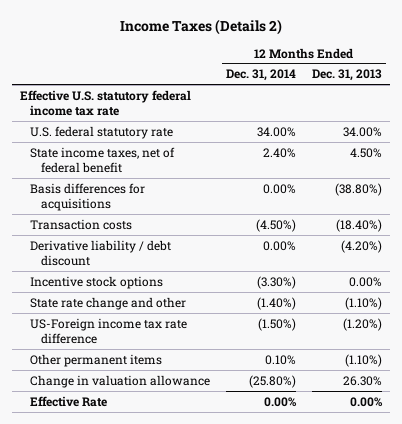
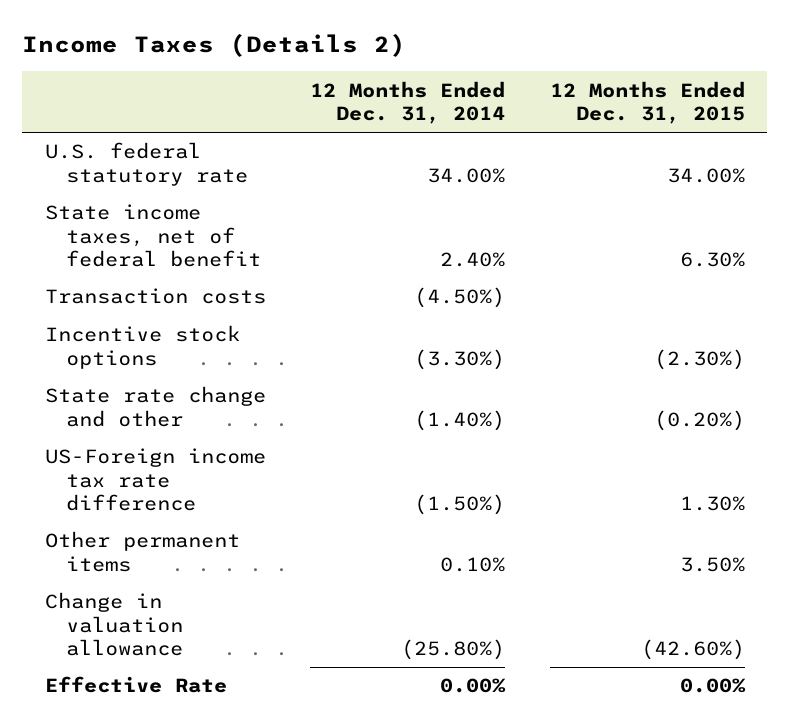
[312,69,383,82] Dec. 31, 2013 -> none
none -> [549,80,745,124] 12 Months Ended Dec. 31, 2015
[20,89,192,117] Effective U.S. statutory federal income tax rate -> none
[30,182,146,212] Basis differences for acquisitions -> none
[30,239,172,267] Derivative liability / debt discount -> none

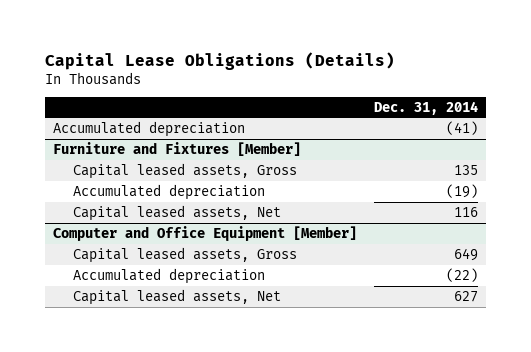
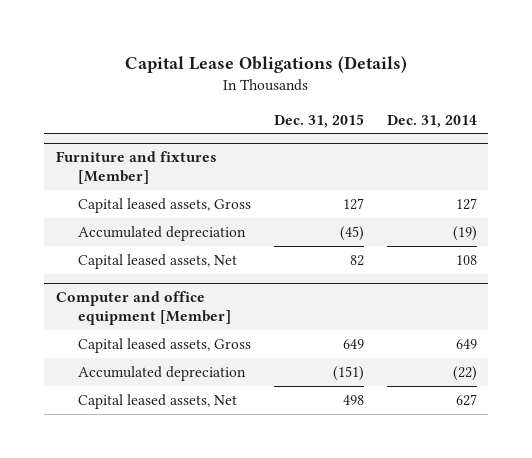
none -> [273,113,364,128] Dec. 31, 2015
[53,120,246,137] Accumulated depreciation -> none
[53,141,302,156] Furniture and Fixtures [Member] -> [55,151,217,184] Furniture and fixtures [Member]
[453,164,478,175] 135 -> [455,197,477,210] 127
[453,206,478,217] 116 -> [455,254,477,265] 108
[53,225,358,241] Computer and Office Equipment [Member] -> [55,291,231,325] Computer and office equipment [Member]

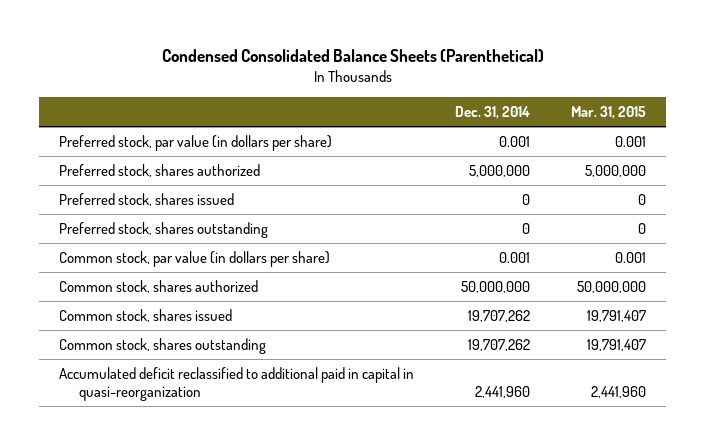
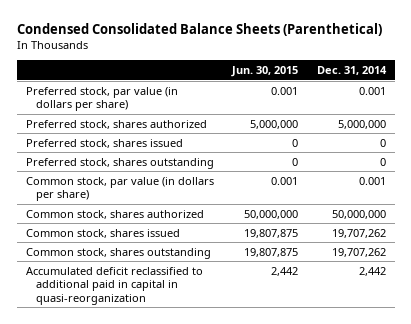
[570,106,646,120] Mar. 31, 2015 -> none
none -> [231,65,299,77] Jun. 30, 2015
[475,386,531,399] 2,441,960 -> [358,266,386,276] 2,442

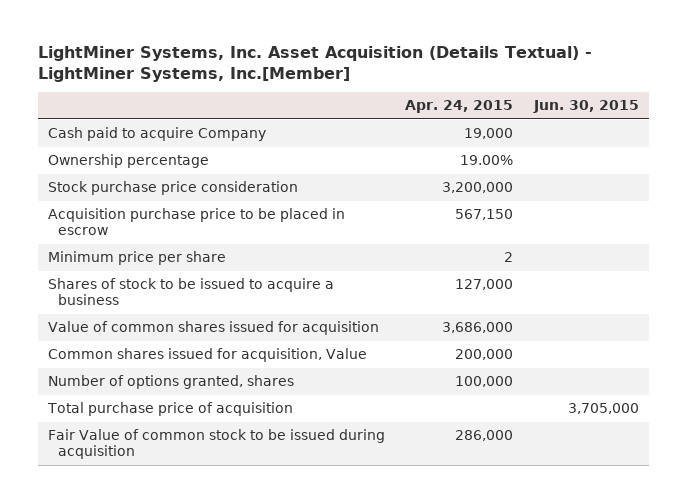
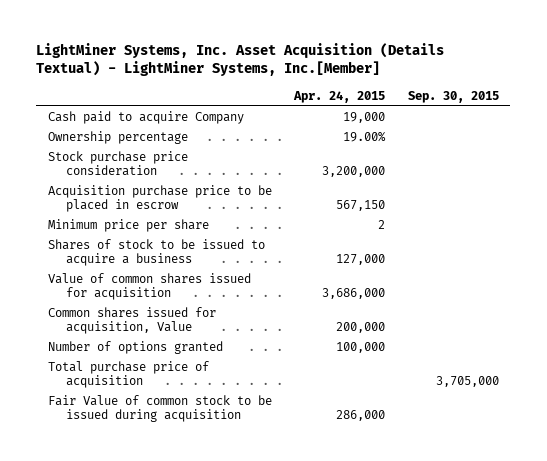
[532,100,639,114] Jun. 30, 2015 -> none
none -> [408,90,500,103] Sep. 30, 2015
[47,375,294,390] Number of options granted, shares -> [47,341,223,355] Number of options granted

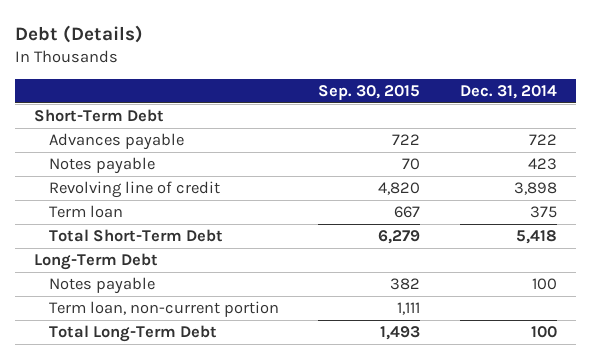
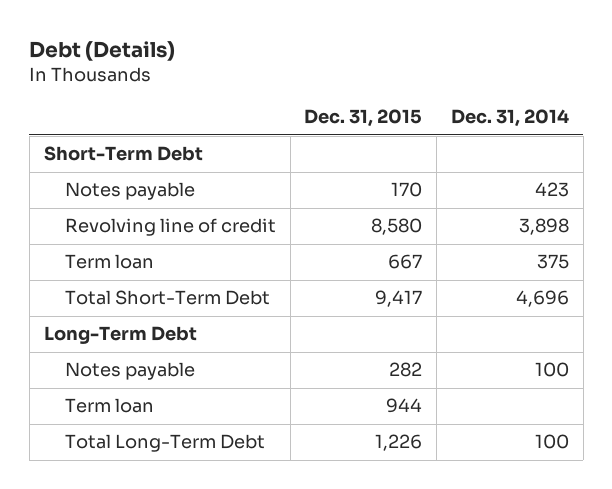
[318,84,421,100] Sep. 30, 2015 -> none
none -> [304,109,423,128] Dec. 31, 2015
[49,133,185,151] Advances payable -> none
[515,230,557,245] 5,418 -> [515,290,569,308] 4,696
[49,301,280,318] Term loan, non-current portion -> [64,398,154,414] Term loan

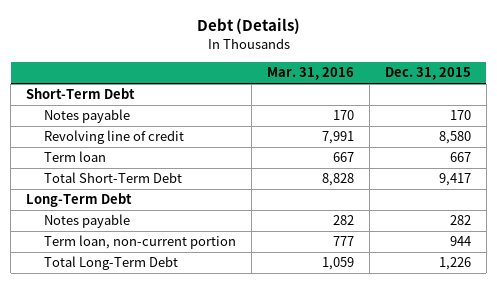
[450,109,569,128] Dec. 31, 2014 -> none
none -> [266,67,354,81] Mar. 31, 2016
[64,398,154,414] Term loan -> [43,235,236,250] Term loan, non-current portion

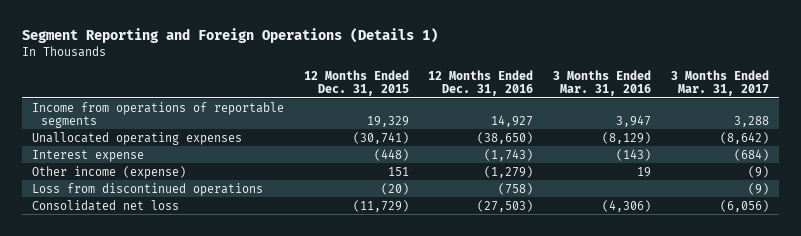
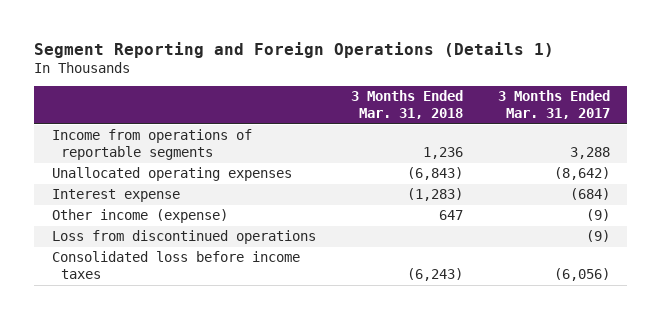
[303,69,409,97] 12 Months Ended Dec. 31, 2015 -> none
[428,69,534,97] 12 Months Ended Dec. 31, 2016 -> none
[553,69,652,97] 3 Months Ended Mar. 31, 2016 -> none
none -> [350,90,463,119] 3 Months Ended Mar. 31, 2018
[31,199,179,211] Consolidated net loss -> [51,251,300,280] Consolidated loss before income taxes

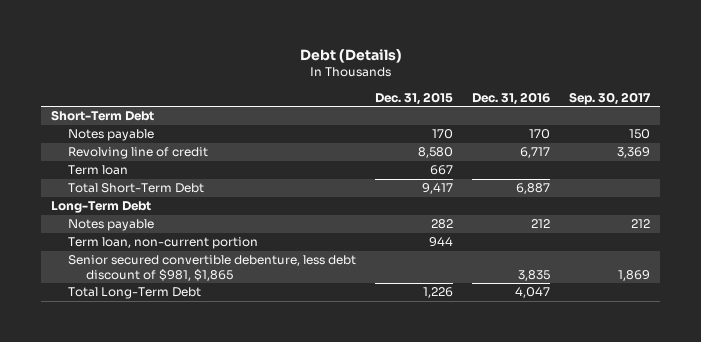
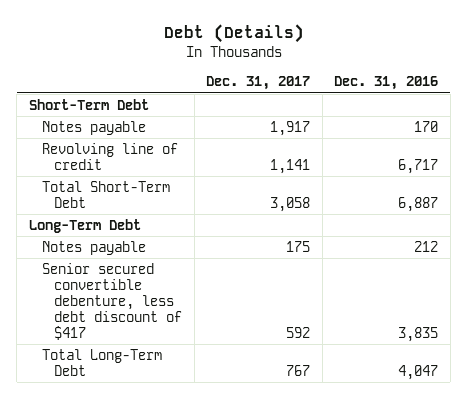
[375,91,454,105] Dec. 31, 2015 -> none
[569,91,652,105] Sep. 30, 2017 -> none
none -> [206,76,311,91] Dec. 31, 2017
[68,165,129,176] Term loan -> none
[68,237,259,250] Term loan, non-current portion -> none
[68,255,357,281] Senior secured convertible debenture, less debt discount of $981, $1,865 -> [41,262,183,340] Senior secured convertible debenture, less debt discount of $417

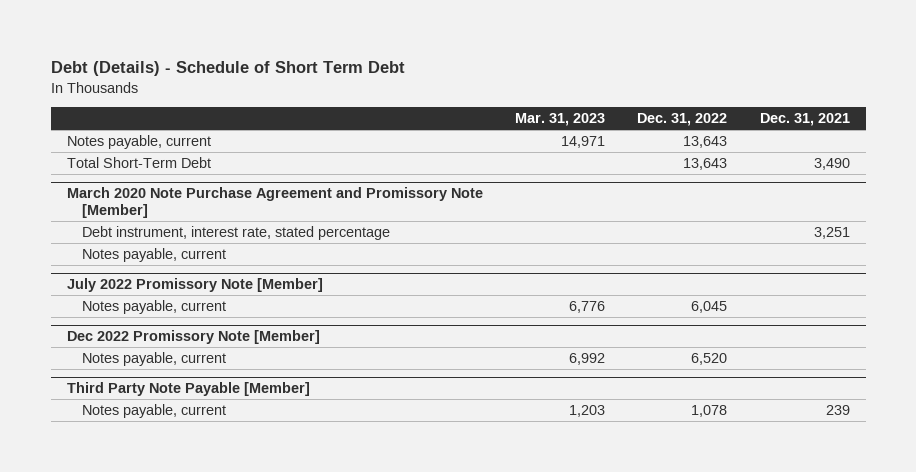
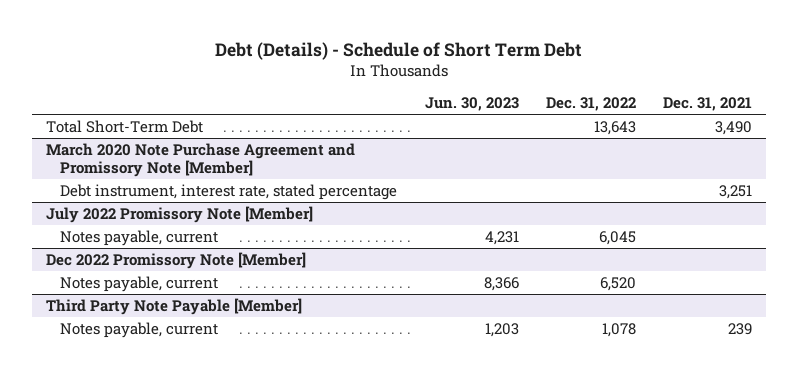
[514,113,605,127] Mar. 31, 2023 -> none
none -> [424,97,519,112] Jun. 30, 2023
[66,134,211,149] Notes payable, current -> none
[81,247,226,262] Notes payable, current -> none

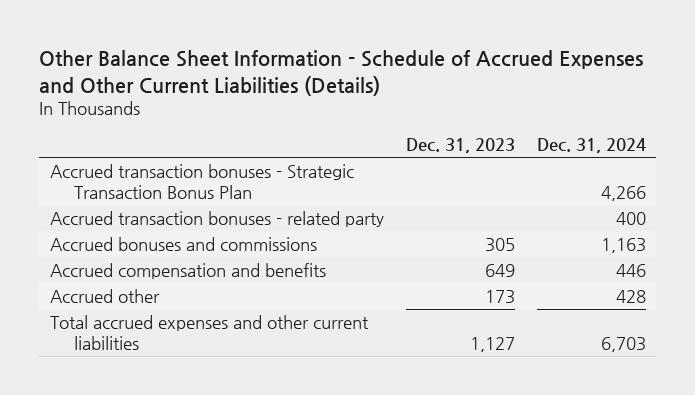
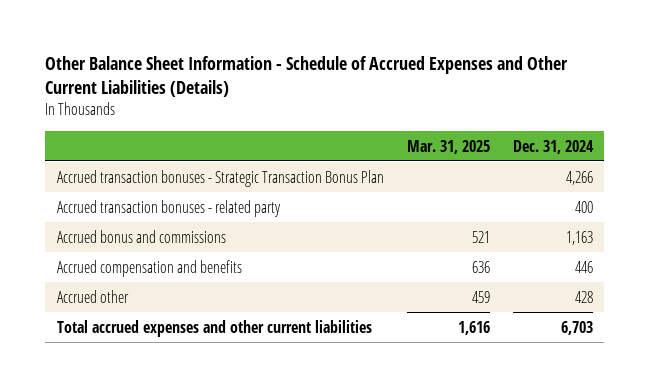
[405,138,515,154] Dec. 31, 2023 -> none
none -> [406,139,490,154] Mar. 31, 2025
[49,236,317,251] Accrued bonuses and commissions -> [56,229,226,243] Accrued bonus and commissions

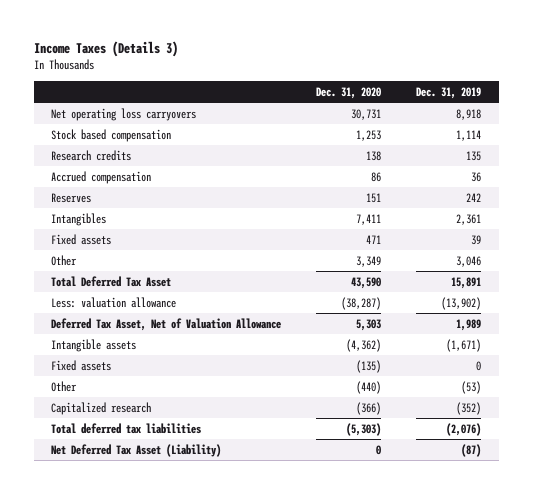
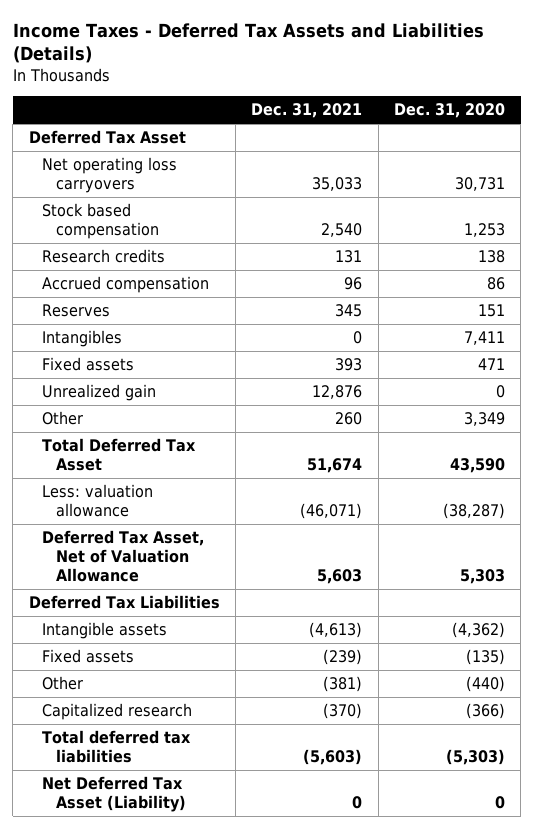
[33,40,178,57] Income Taxes (Details 3) -> [12,22,484,64] Income Taxes - Deferred Tax Assets and Liabilities (Details)
[416,86,482,99] Dec. 31, 2019 -> none
none -> [251,103,363,119] Dec. 31, 2021
none -> [28,130,186,145] Deferred Tax Asset
none -> [42,384,157,402] Unrealized gain
none -> [28,595,220,610] Deferred Tax Liabilities

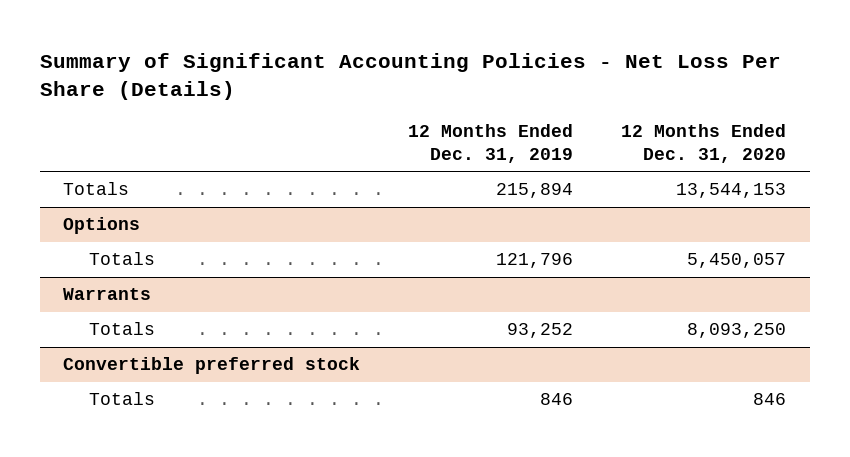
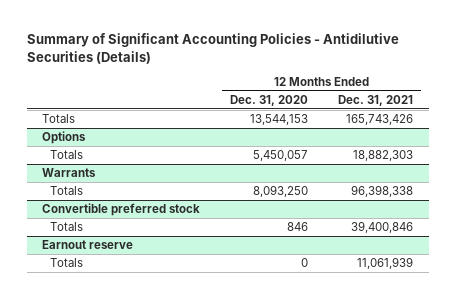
[39,52,781,100] Summary of Significant Accounting Policies - Net Loss Per Share (Details) -> [26,33,399,64] Summary of Significant Accounting Policies - Antidilutive Securities (Details)
[408,124,574,164] 12 Months Ended Dec. 31, 2019 -> none
none -> [338,94,414,106] Dec. 31, 2021
none -> [41,240,133,250] Earnout reserve
none -> [50,258,84,268] Totals

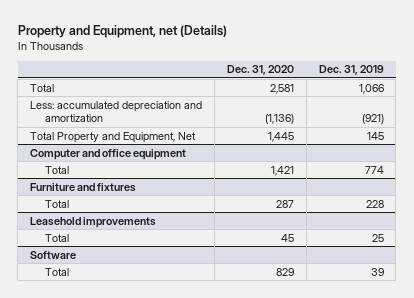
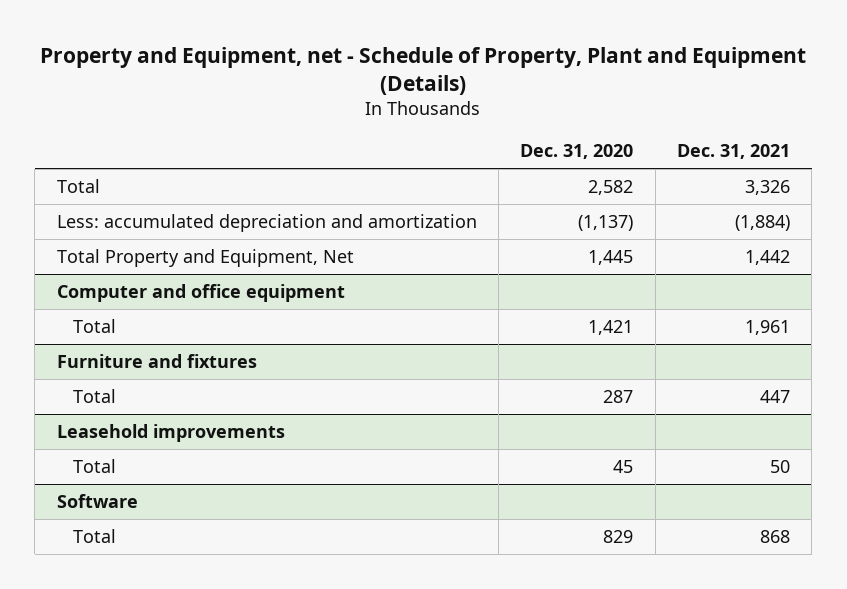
[17,24,227,38] Property and Equipment, net (Details) -> [40,47,807,96] Property and Equipment, net - Schedule of Property, Plant and Equipment (Details)
[318,65,384,76] Dec. 31, 2019 -> none
none -> [677,144,791,160] Dec. 31, 2021
[269,83,294,94] 2,581 -> [588,179,634,195] 2,582
[264,114,294,125] (1,136) -> [578,214,634,231] (1,137)

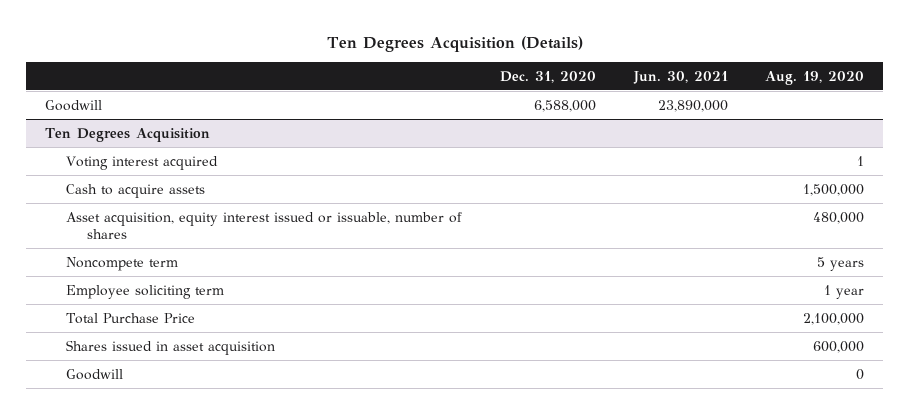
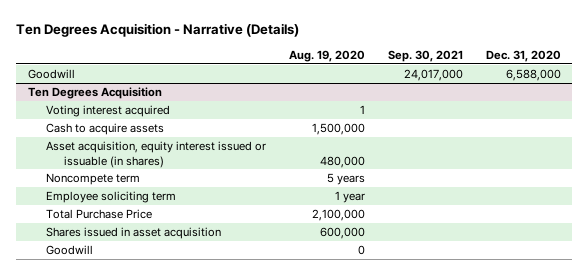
[326,35,583,52] Ten Degrees Acquisition (Details) -> [16,23,300,38] Ten Degrees Acquisition - Narrative (Details)
[632,70,728,84] Jun. 30, 2021 -> none
none -> [387,50,463,63] Sep. 30, 2021
[65,211,462,239] Asset acquisition, equity interest issued or issuable, number of shares -> [45,141,266,168] Asset acquisition, equity interest issued or issuable (in shares)

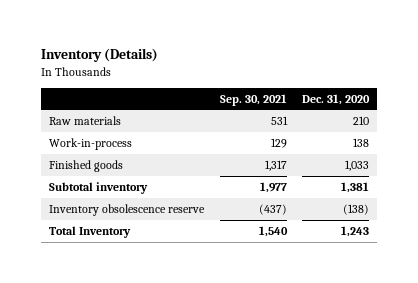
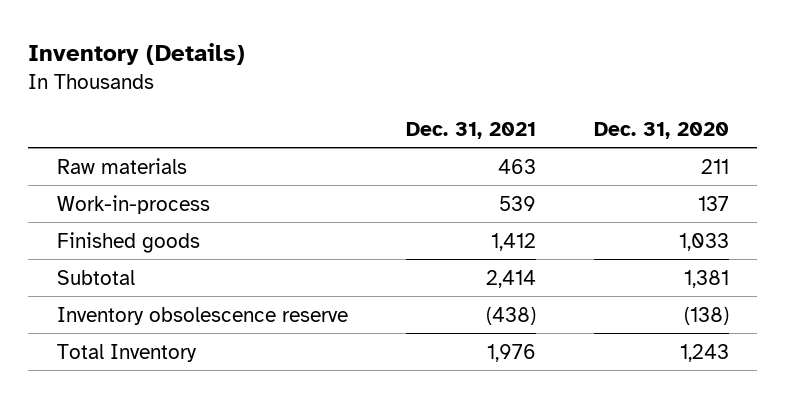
[219,93,287,106] Sep. 30, 2021 -> none
none -> [405,121,536,139] Dec. 31, 2021
[353,115,370,125] 210 -> [700,158,729,174] 211
[353,137,370,147] 138 -> [697,195,729,211] 137
[48,181,148,194] Subtotal inventory -> [57,269,136,285] Subtotal

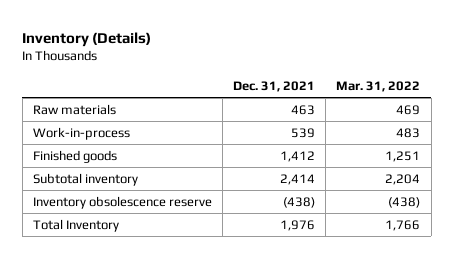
[593,121,729,139] Dec. 31, 2020 -> none
none -> [336,80,421,92] Mar. 31, 2022
[57,269,136,285] Subtotal -> [32,173,138,187] Subtotal inventory

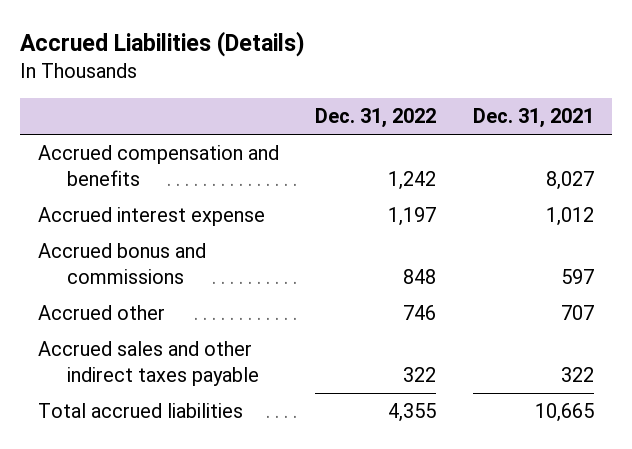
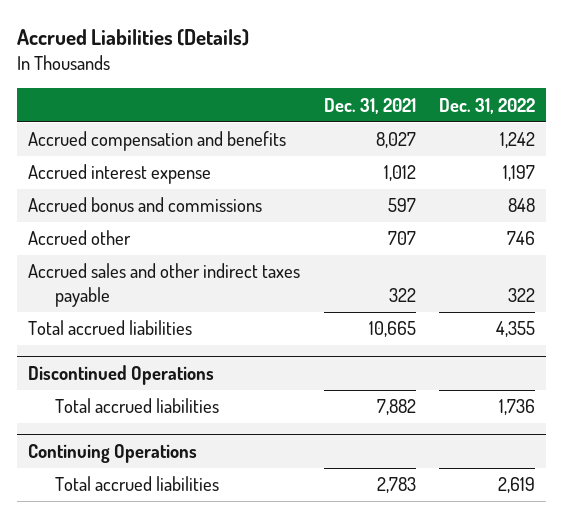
none -> [28,365,215,386] Discontinued Operations
none -> [55,398,220,414] Total accrued liabilities
none -> [28,444,198,464] Continuing Operations
none -> [55,476,220,492] Total accrued liabilities

